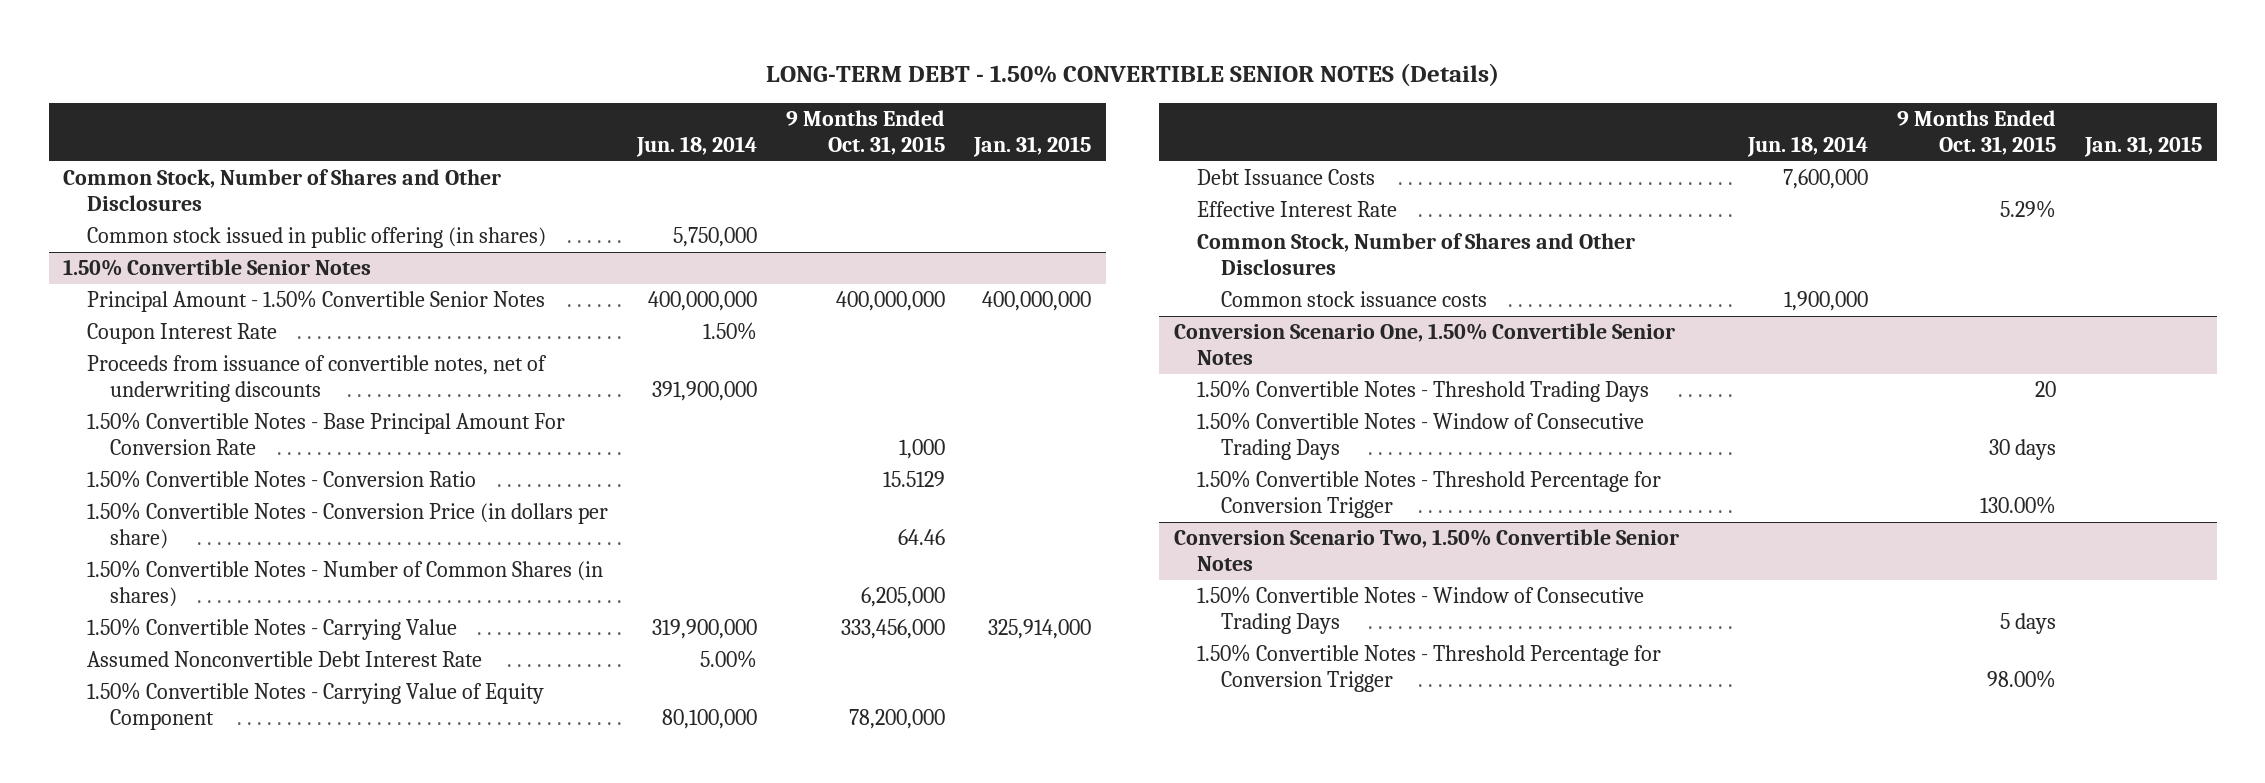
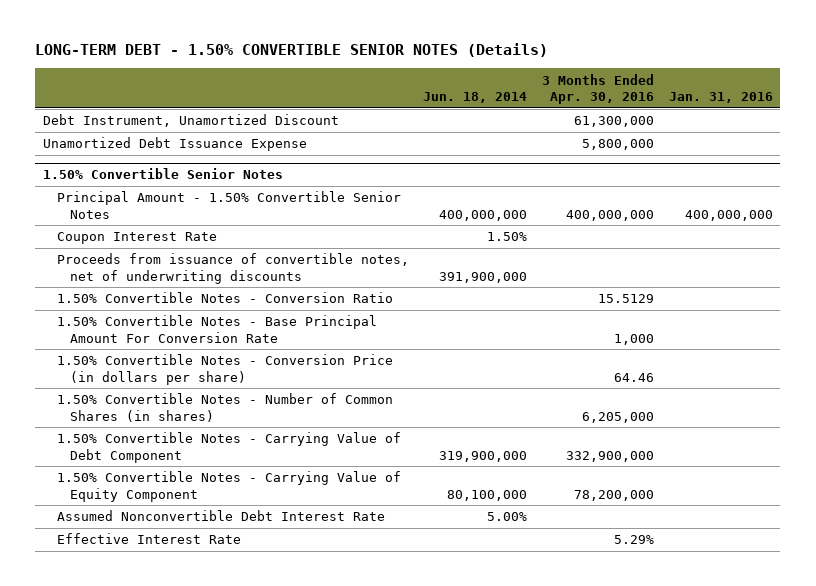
[786,110,946,156] 9 Months Ended Oct. 31, 2015 -> none
[973,136,1092,158] Jan. 31, 2015 -> none
none -> [542,73,655,105] 3 Months Ended Apr. 30, 2016
none -> [668,92,773,104] Jan. 31, 2016
[63,169,502,212] Common Stock, Number of Shares and Other Disclosures -> none
[86,227,546,249] Common stock issued in public offering (in shares) -> none
none -> [42,114,339,128] Debt Instrument, Unamortized Discount
none -> [42,137,307,152] Unamortized Debt Issuance Expense
[86,412,565,456] 1.50% Convertible Notes - Base Principal Amount For Conversion Rate -> [56,315,377,343] 1.50% Convertible Notes - Base Principal Amount For Conversion Rate
[86,618,457,641] 1.50% Convertible Notes - Carrying Value -> [56,432,401,463] 1.50% Convertible Notes - Carrying Value of Debt Component
[1197,169,1376,186] Debt Issuance Costs -> none
[86,651,482,668] Assumed Nonconvertible Debt Interest Rate -> [56,510,385,522] Assumed Nonconvertible Debt Interest Rate
[1197,233,1636,276] Common Stock, Number of Shares and Other Disclosures -> none
[1220,291,1487,308] Common stock issuance costs -> none
[1174,323,1676,366] Conversion Scenario One, 1.50% Convertible Senior Notes -> none
[1197,380,1650,403] 1.50% Convertible Notes - Threshold Trading Days -> none
[1197,412,1645,461] 1.50% Convertible Notes - Window of Consecutive Trading Days -> none
[1197,470,1662,519] 1.50% Convertible Notes - Threshold Percentage for Conversion Trigger -> none
[1174,529,1680,572] Conversion Scenario Two, 1.50% Convertible Senior Notes -> none
[1197,586,1645,635] 1.50% Convertible Notes - Window of Consecutive Trading Days -> none
[1197,644,1662,693] 1.50% Convertible Notes - Threshold Percentage for Conversion Trigger -> none

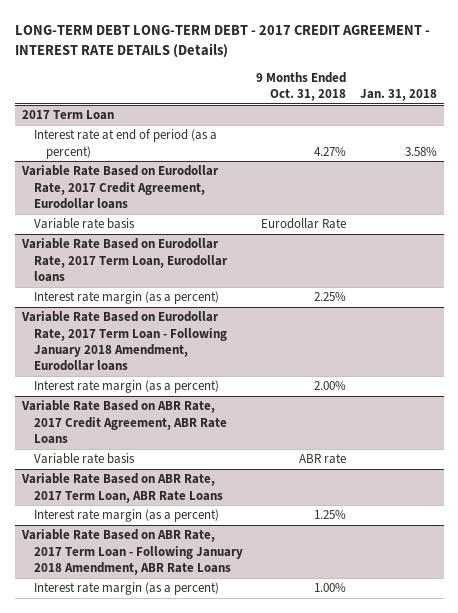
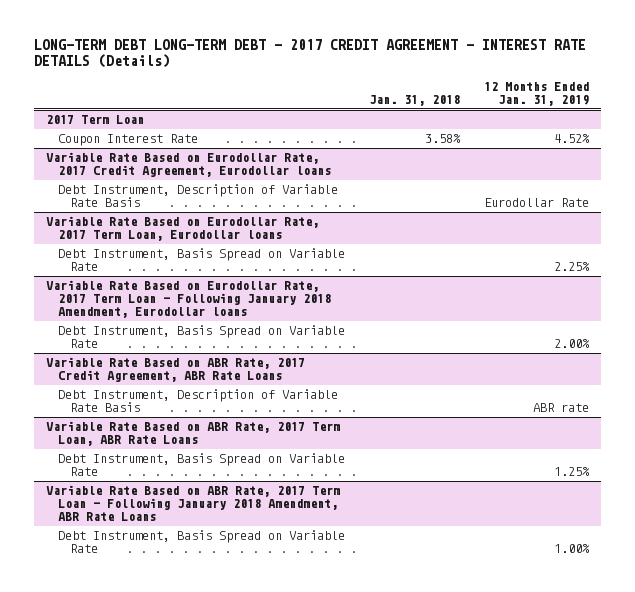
[256,71,347,101] 9 Months Ended Oct. 31, 2018 -> none
none -> [483,81,589,106] 12 Months Ended Jan. 31, 2019
[33,129,217,159] Interest rate at end of period (as a percent) -> [57,134,198,147] Coupon Interest Rate
[33,218,135,230] Variable rate basis -> [57,184,338,208] Debt Instrument, Description of Variable Rate Basis
[33,291,219,305] Interest rate margin (as a percent) -> [57,248,345,272] Debt Instrument, Basis Spread on Variable Rate
[33,380,219,394] Interest rate margin (as a percent) -> [57,325,345,349] Debt Instrument, Basis Spread on Variable Rate
[33,453,135,465] Variable rate basis -> [57,389,338,413] Debt Instrument, Description of Variable Rate Basis
[33,509,219,523] Interest rate margin (as a percent) -> [57,453,345,477] Debt Instrument, Basis Spread on Variable Rate
[33,582,219,596] Interest rate margin (as a percent) -> [57,530,345,554] Debt Instrument, Basis Spread on Variable Rate

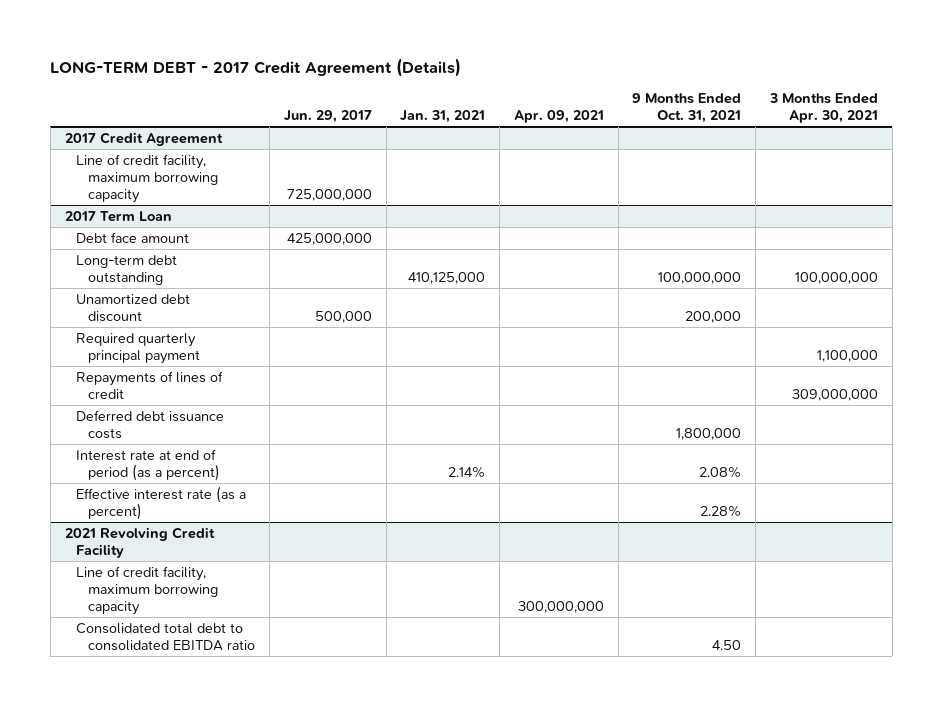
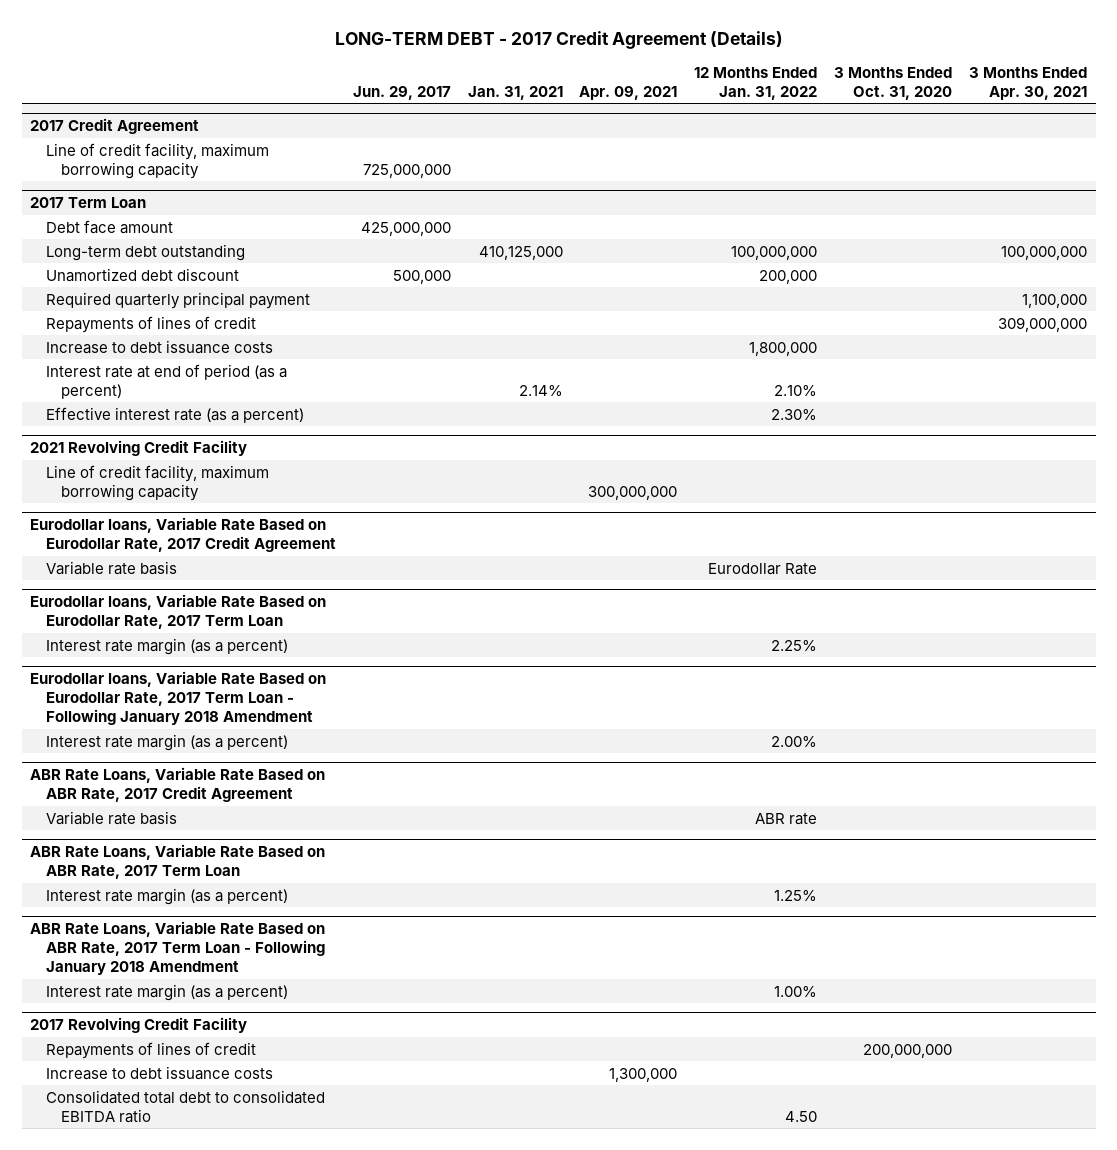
[632,93,742,124] 9 Months Ended Oct. 31, 2021 -> none
none -> [694,66,818,100] 12 Months Ended Jan. 31, 2022
none -> [834,66,953,100] 3 Months Ended Oct. 31, 2020
[76,409,225,439] Deferred debt issuance costs -> [45,339,273,354] Increase to debt issuance costs
[76,622,256,651] Consolidated total debt to consolidated EBITDA ratio -> none
none -> [30,517,336,553] Eurodollar loans, Variable Rate Based on Eurodollar Rate, 2017 Credit Agreement
none -> [45,560,177,575] Variable rate basis
none -> [30,594,327,630] Eurodollar loans, Variable Rate Based on Eurodollar Rate, 2017 Term Loan
none -> [45,637,288,655] Interest rate margin (as a percent)
none -> [30,671,327,726] Eurodollar loans, Variable Rate Based on Eurodollar Rate, 2017 Term Loan - Following January 2018 Amendment
none -> [45,733,288,751] Interest rate margin (as a percent)
none -> [30,767,326,803] ABR Rate Loans, Variable Rate Based on ABR Rate, 2017 Credit Agreement
none -> [45,810,177,825] Variable rate basis
none -> [30,844,326,880] ABR Rate Loans, Variable Rate Based on ABR Rate, 2017 Term Loan
none -> [45,887,288,905] Interest rate margin (as a percent)
none -> [30,921,326,976] ABR Rate Loans, Variable Rate Based on ABR Rate, 2017 Term Loan - Following January 2018 Amendment
none -> [45,983,288,1001] Interest rate margin (as a percent)
none -> [30,1017,248,1034] 2017 Revolving Credit Facility
none -> [45,1041,256,1059] Repayments of lines of credit
none -> [45,1065,273,1080] Increase to debt issuance costs
none -> [45,1089,325,1123] Consolidated total debt to consolidated EBITDA ratio

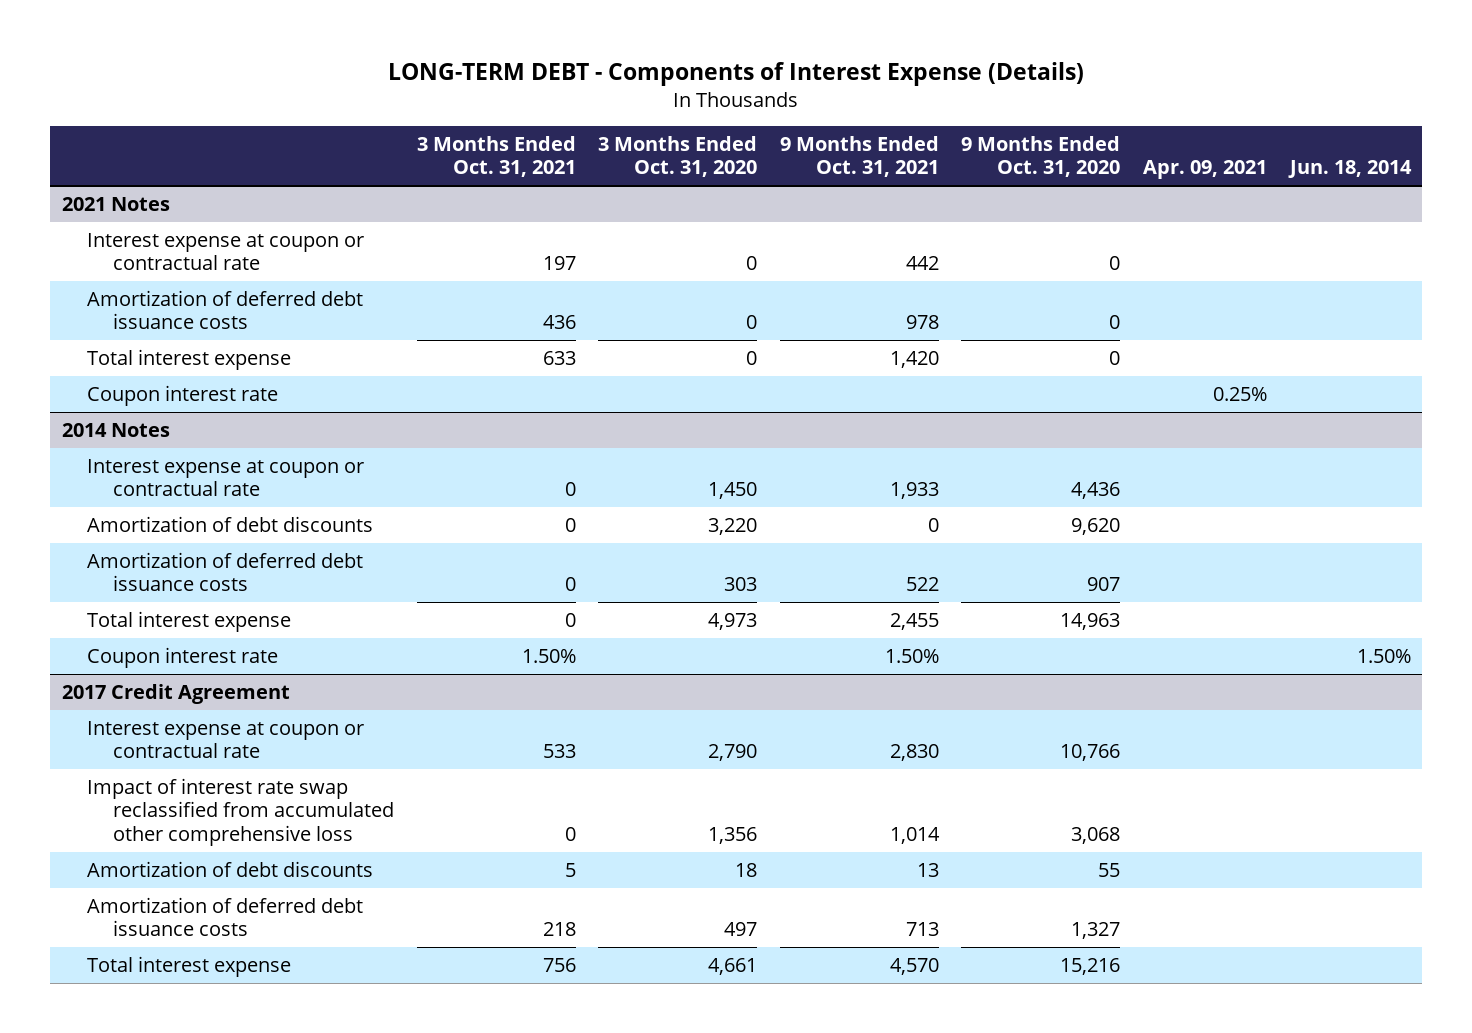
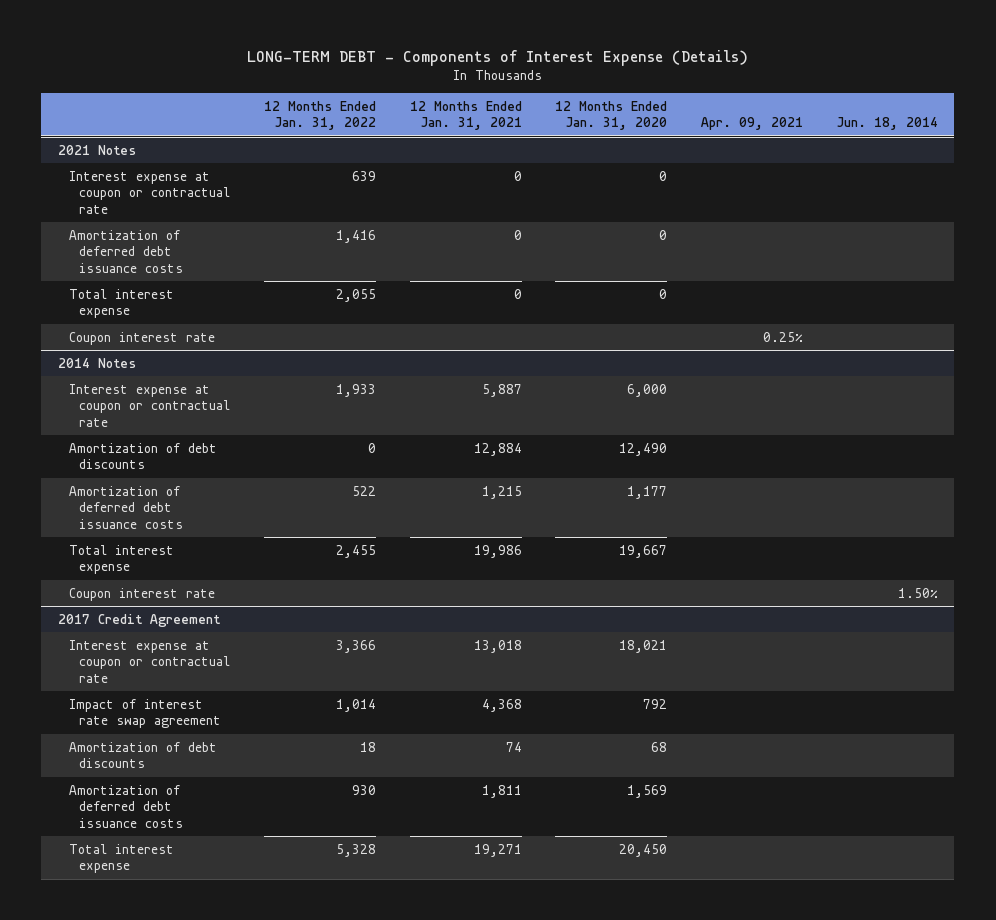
[416,135,576,178] 3 Months Ended Oct. 31, 2021 -> none
[598,135,758,178] 3 Months Ended Oct. 31, 2020 -> none
[779,135,939,178] 9 Months Ended Oct. 31, 2021 -> none
[961,135,1121,178] 9 Months Ended Oct. 31, 2020 -> none
none -> [264,100,377,131] 12 Months Ended Jan. 31, 2022
none -> [409,100,522,131] 12 Months Ended Jan. 31, 2021
none -> [555,100,668,131] 12 Months Ended Jan. 31, 2020
[87,777,395,846] Impact of interest rate swap reclassified from accumulated other comprehensive loss -> [68,698,222,729] Impact of interest rate swap agreement

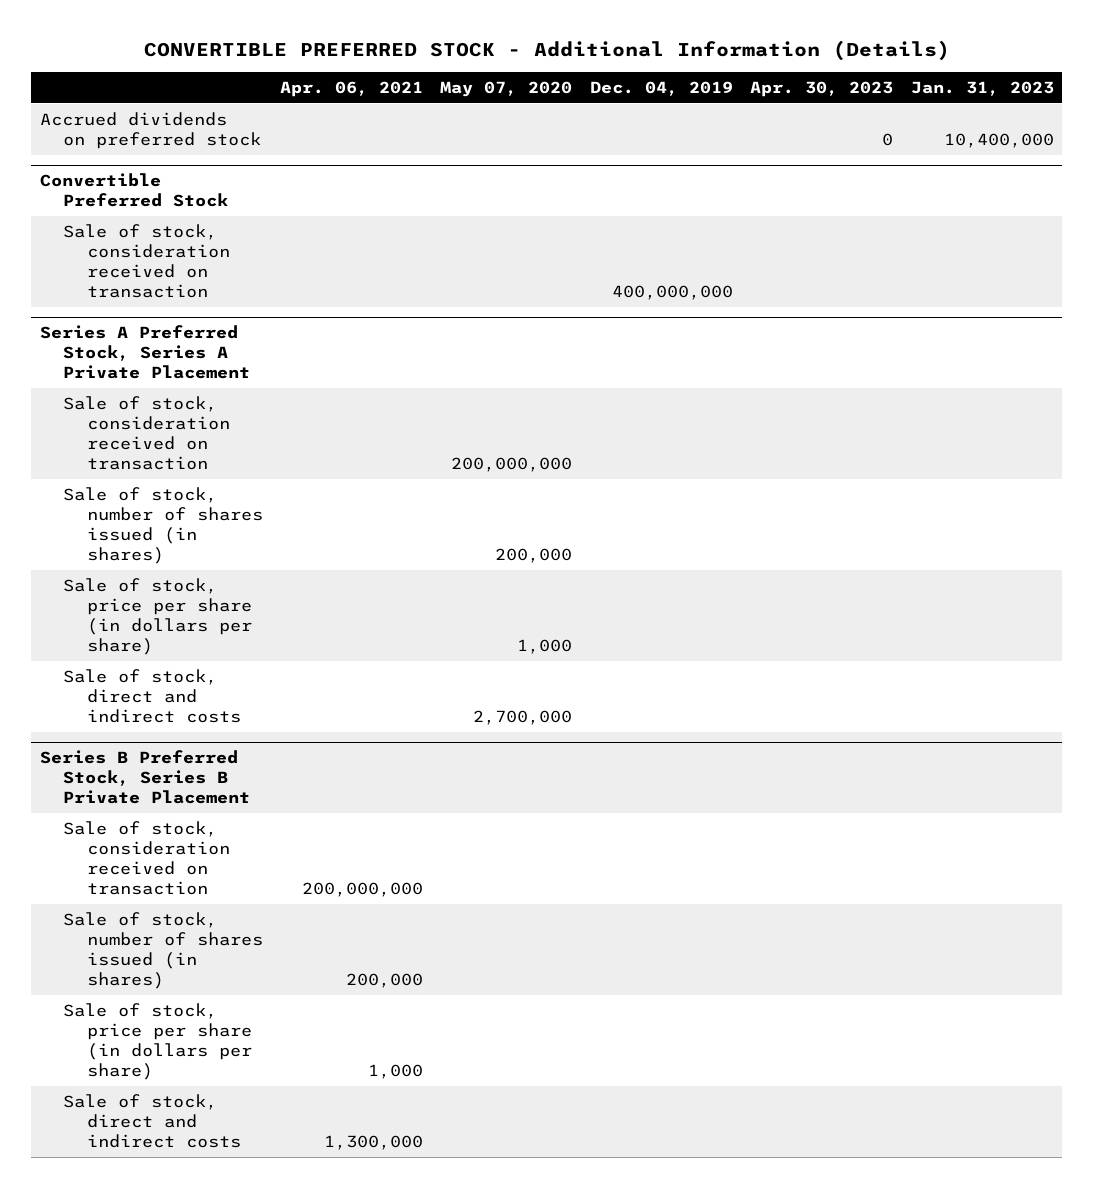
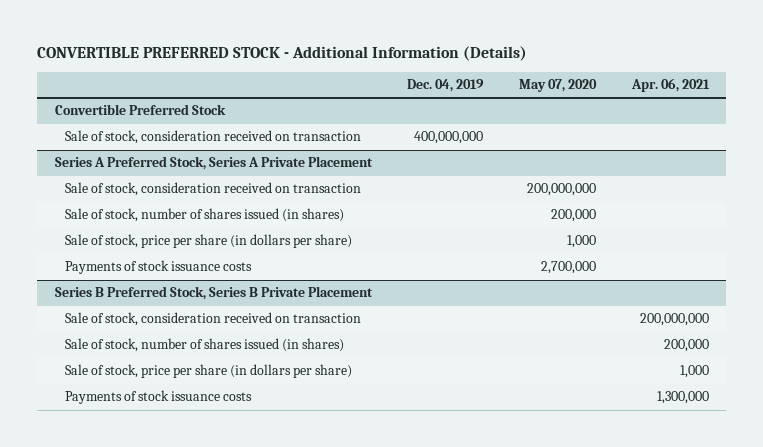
[750,81,894,98] Apr. 30, 2023 -> none
[910,81,1054,97] Jan. 31, 2023 -> none
[39,111,262,150] Accrued dividends on preferred stock -> none
[63,668,241,724] Sale of stock, direct and indirect costs -> [64,260,252,275] Payments of stock issuance costs
[63,1093,241,1149] Sale of stock, direct and indirect costs -> [64,390,252,405] Payments of stock issuance costs

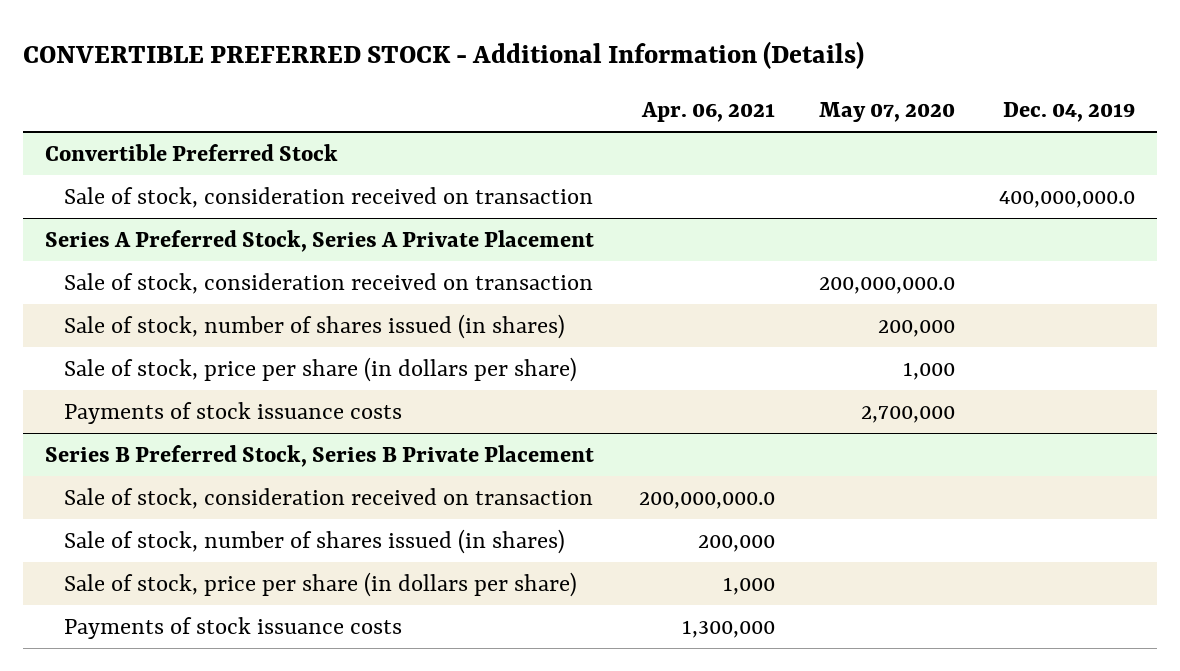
[414,131,484,145] 400,000,000 -> [998,190,1135,208] 400,000,000.0
[527,183,597,197] 200,000,000 -> [818,276,955,294] 200,000,000.0
[639,313,709,327] 200,000,000 -> [638,491,775,509] 200,000,000.0

